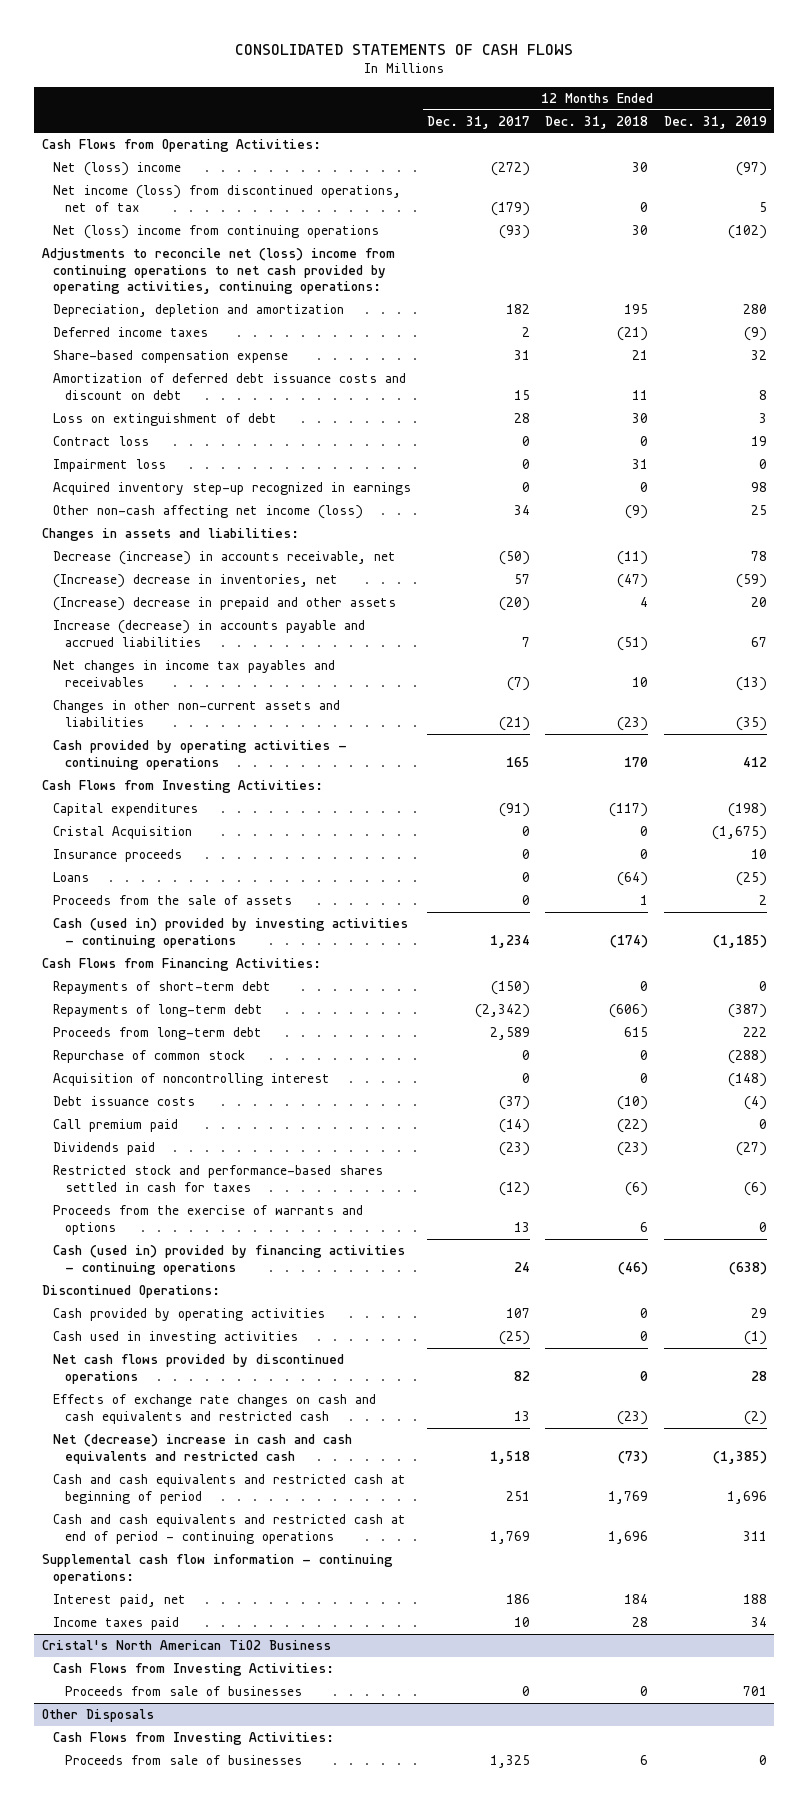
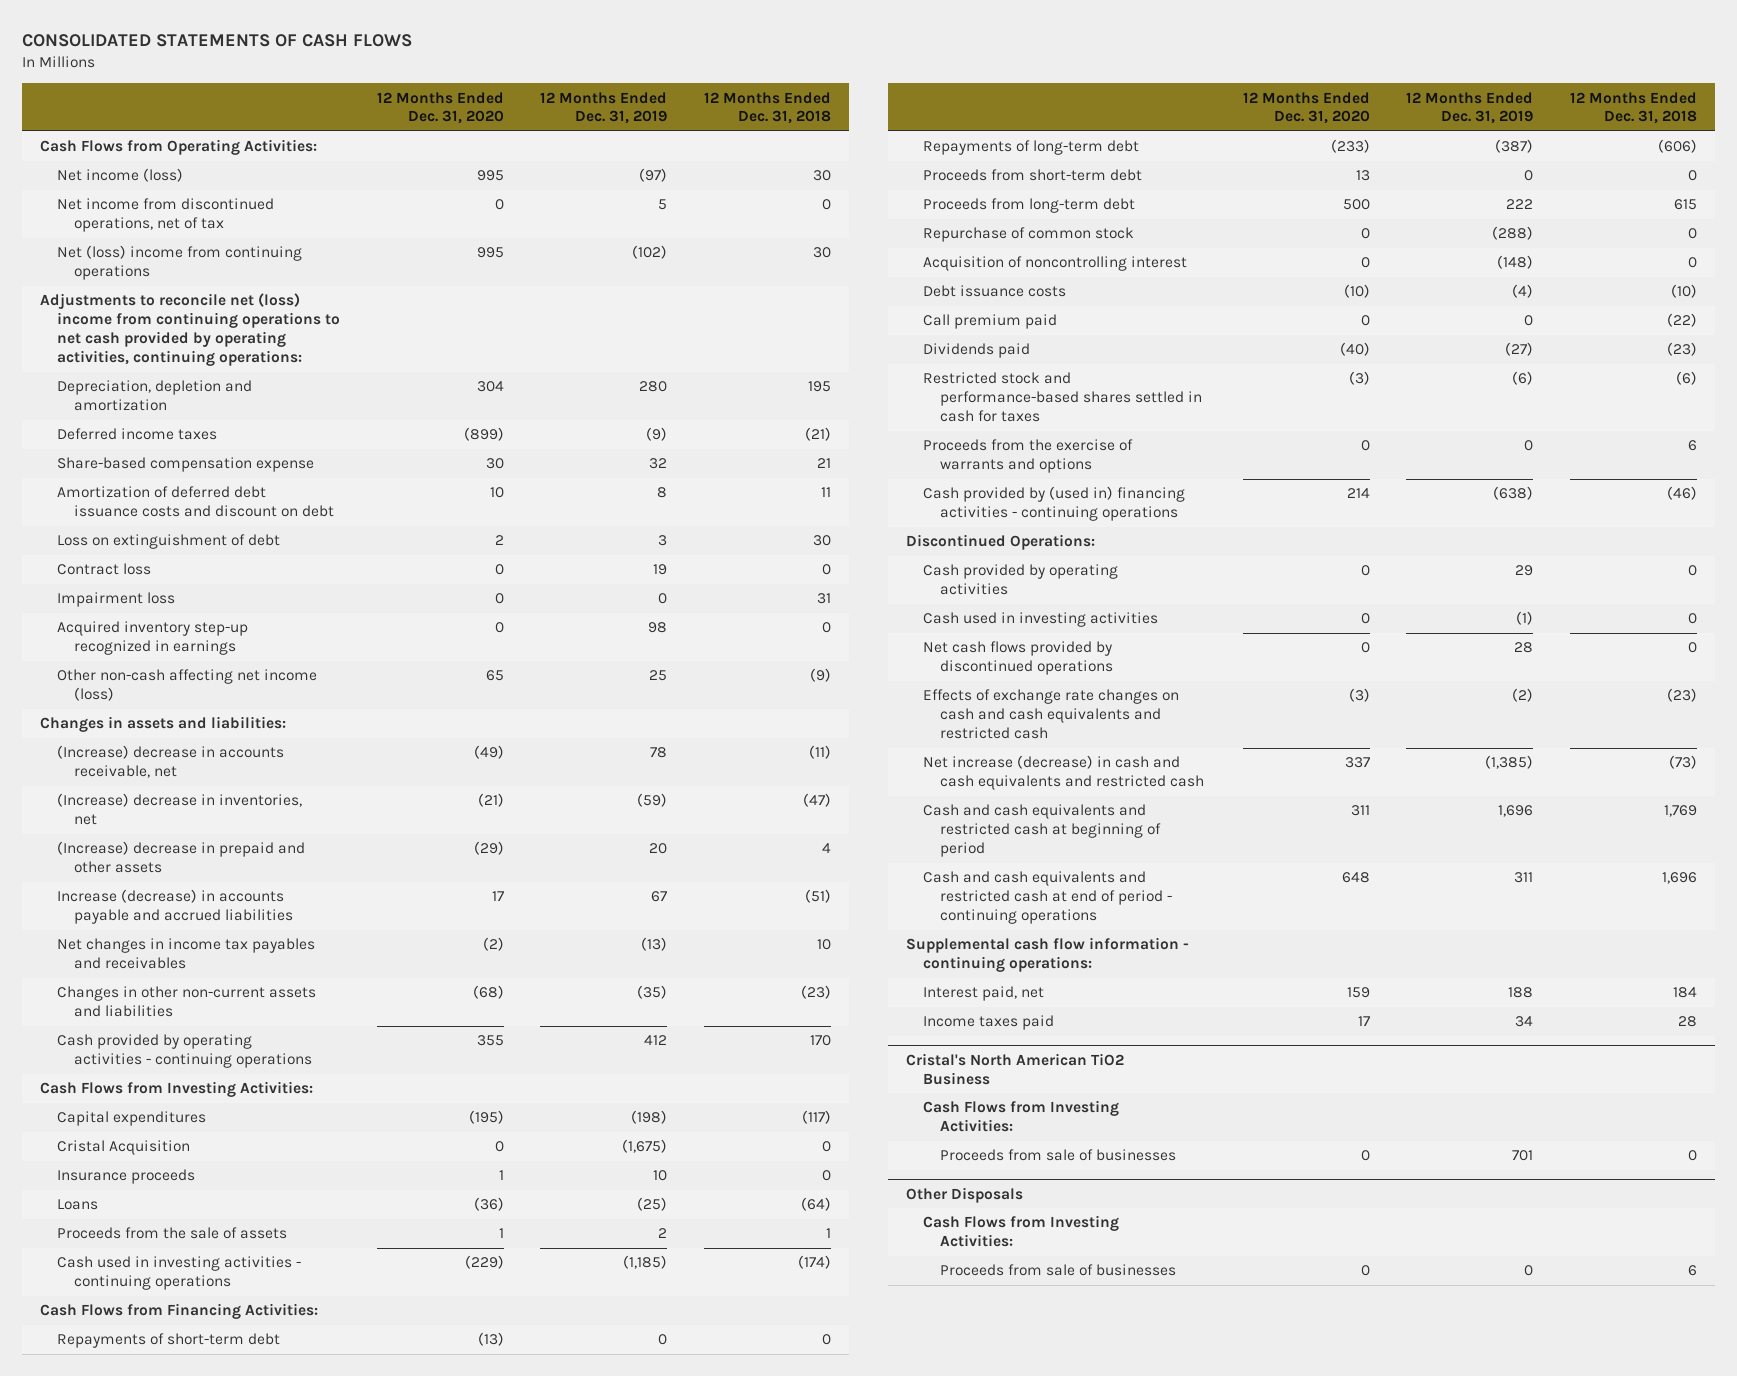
[426,115,530,129] Dec. 31, 2017 -> none
none -> [376,91,504,125] 12 Months Ended Dec. 31, 2020
[53,162,182,177] Net (loss) income -> [57,168,184,183] Net income (loss)
[53,185,402,212] Net income (loss) from discontinued operations, net of tax -> [57,198,275,233] Net income from discontinued operations, net of tax
[53,551,397,566] Decrease (increase) in accounts receivable, net -> [57,745,285,779] (Increase) decrease in accounts receivable, net
[53,918,409,948] Cash (used in) provided by investing activities - continuing operations -> [57,1256,302,1291] Cash used in investing activities - continuing operations
none -> [923,169,1143,182] Proceeds from short-term debt
[53,1245,406,1275] Cash (used in) provided by financing activities - continuing operations -> [923,486,1186,522] Cash provided by (used in) financing activities - continuing operations
[53,1434,353,1464] Net (decrease) increase in cash and cash equivalents and restricted cash -> [923,755,1204,791] Net increase (decrease) in cash and cash equivalents and restricted cash

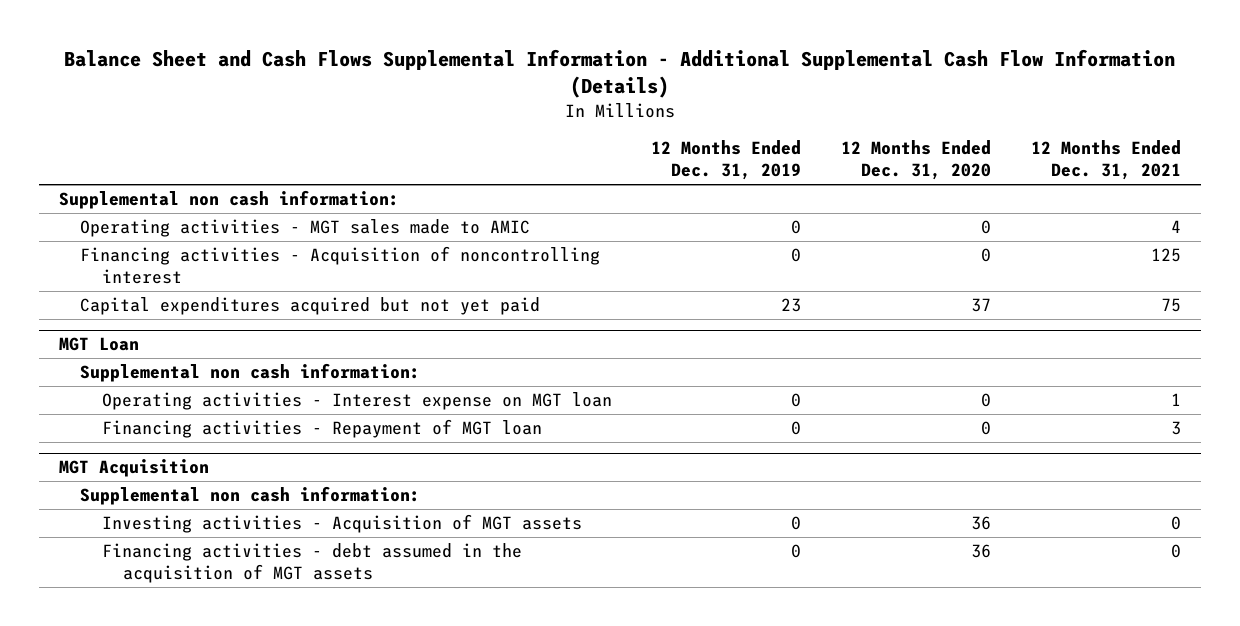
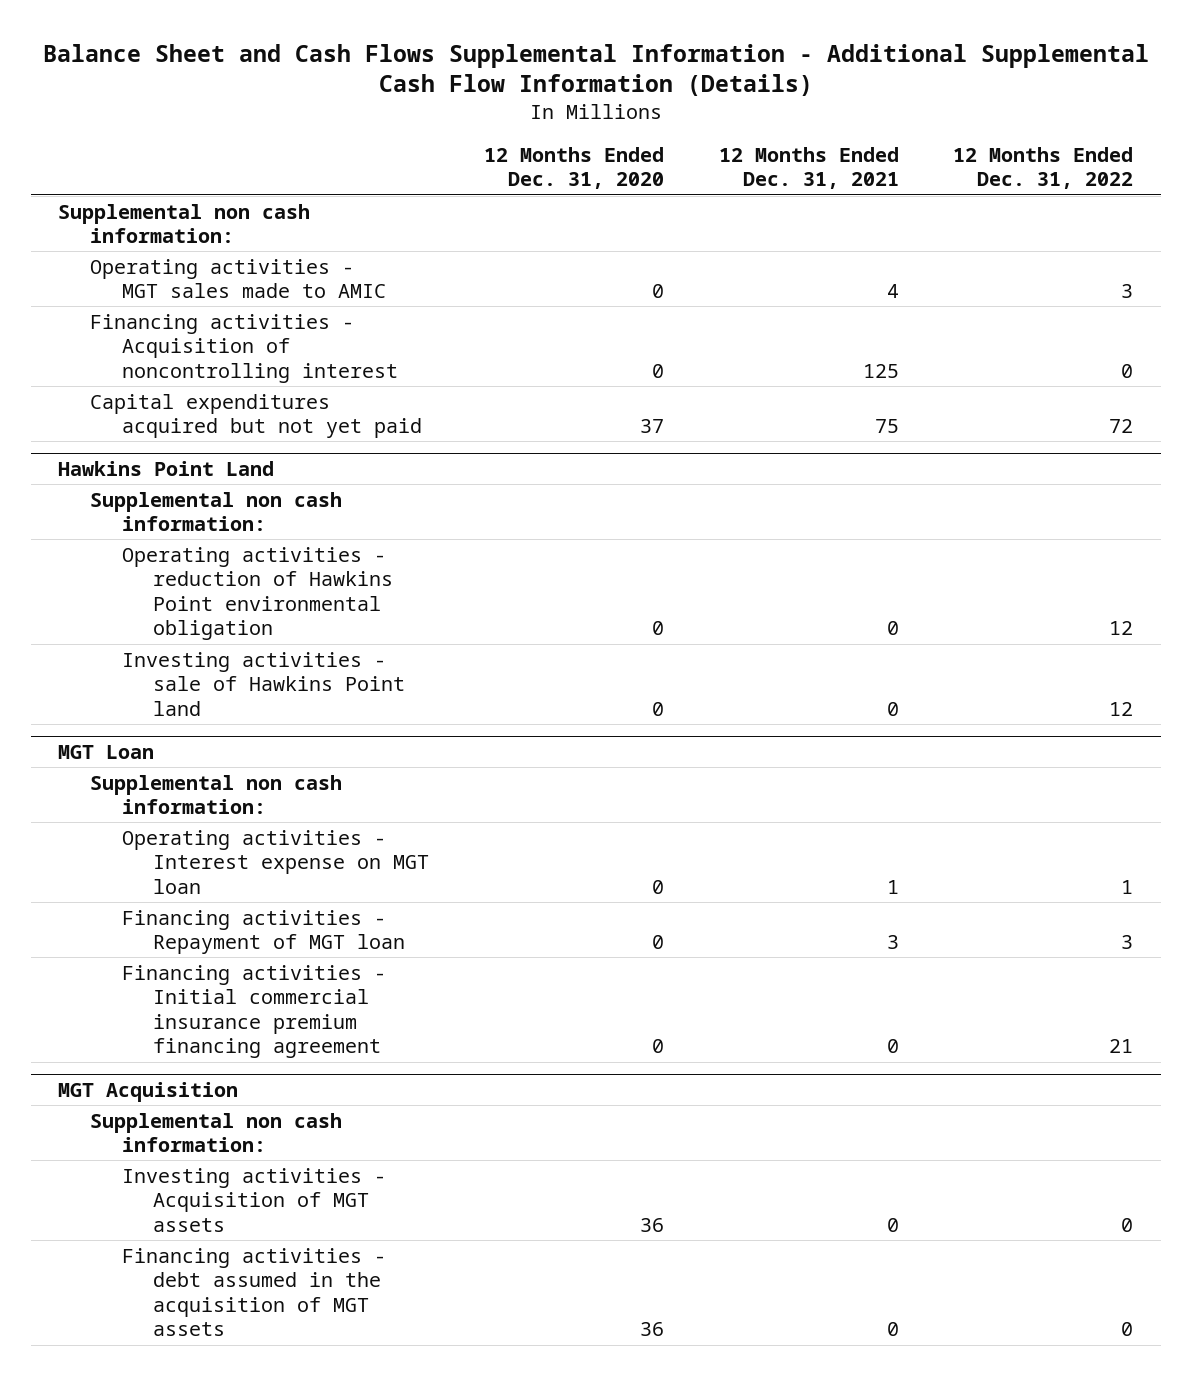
[651,140,802,181] 12 Months Ended Dec. 31, 2019 -> none
none -> [953,146,1134,190] 12 Months Ended Dec. 31, 2022
none -> [58,460,275,476] Hawkins Point Land
none -> [89,491,342,532] Supplemental non cash information:
none -> [121,546,394,641] Operating activities - reduction of Hawkins Point environmental obligation
none -> [121,651,406,716] Investing activities - sale of Hawkins Point land
none -> [121,964,386,1059] Financing activities - Initial commercial insurance premium financing agreement

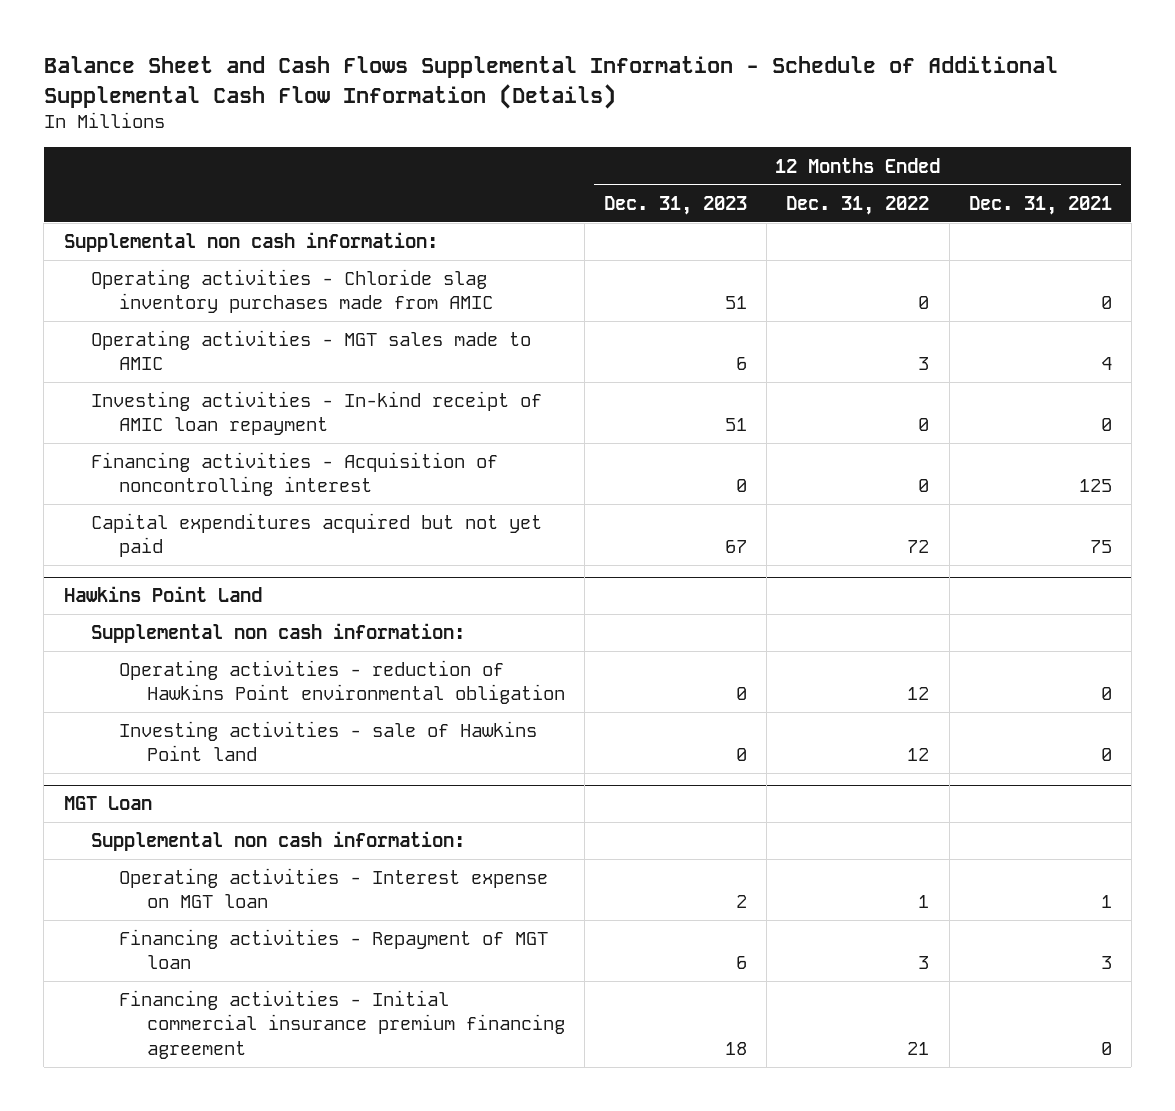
[42,43,1149,97] Balance Sheet and Cash Flows Supplemental Information - Additional Supplemental Cash Flow Information (Details) -> [43,56,1058,109] Balance Sheet and Cash Flows Supplemental Information - Schedule of Additional Supplemental Cash Flow Information (Details)
[483,146,664,190] 12 Months Ended Dec. 31, 2020 -> none
none -> [604,195,748,215] Dec. 31, 2023
none -> [91,269,494,314] Operating activities - Chloride slag inventory purchases made from AMIC
none -> [91,391,543,436] Investing activities - In-kind receipt of AMIC loan repayment
[58,1081,239,1102] MGT Acquisition -> none
[89,1112,342,1153] Supplemental non cash information: -> none
[121,1167,386,1232] Investing activities - Acquisition of MGT assets -> none
[121,1247,386,1337] Financing activities - debt assumed in the acquisition of MGT assets -> none

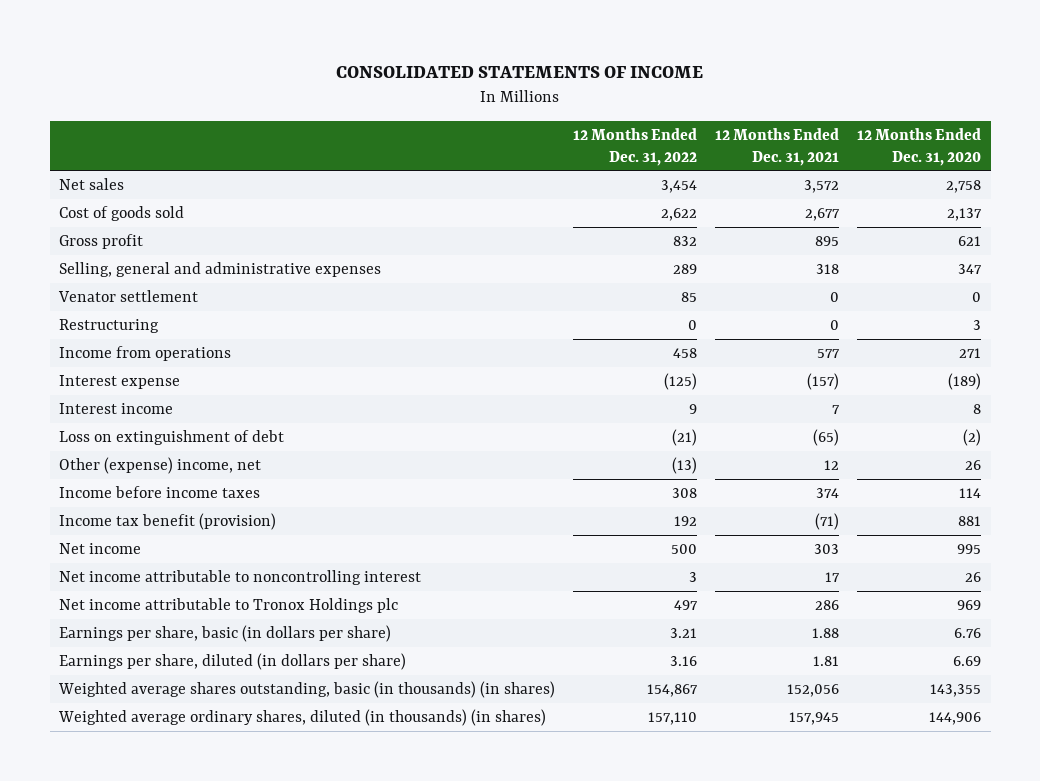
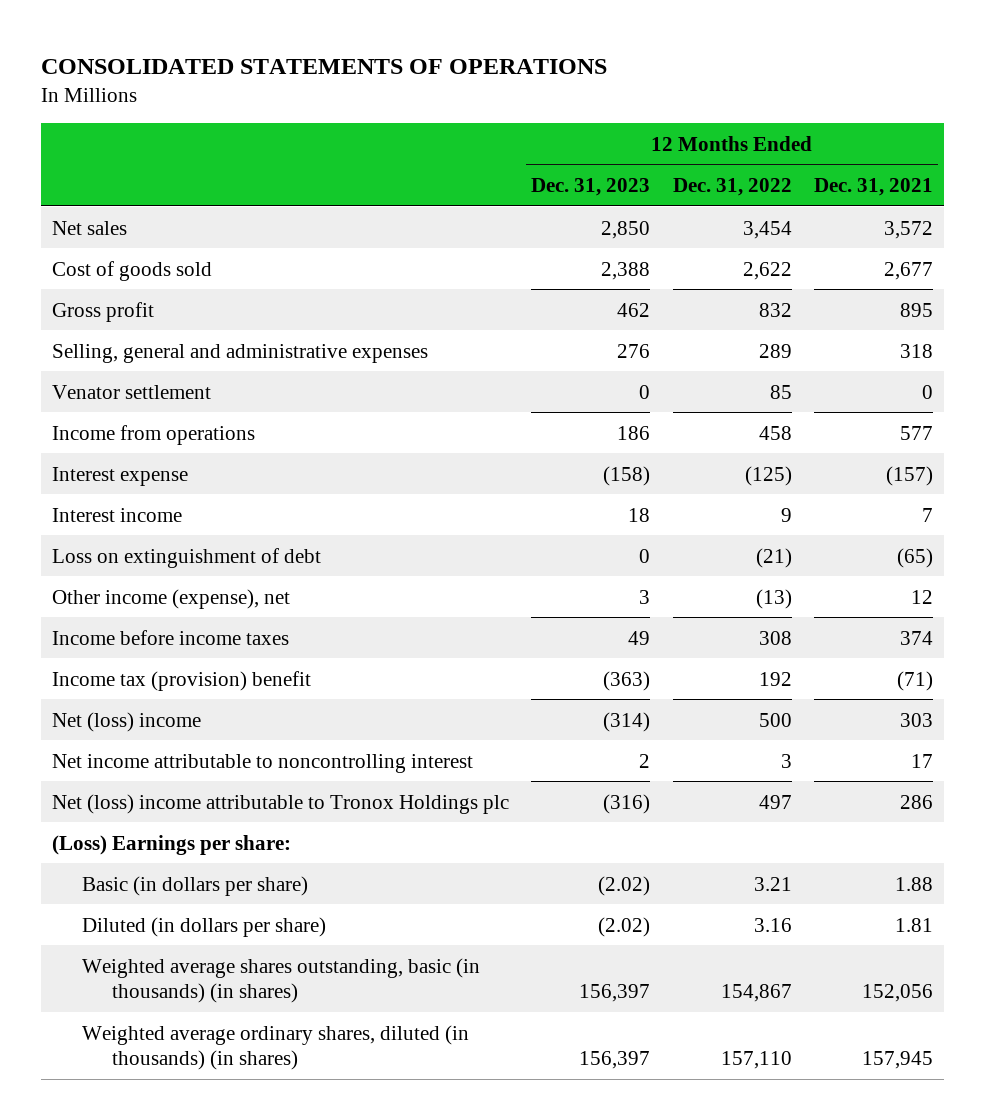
[336,65,704,78] CONSOLIDATED STATEMENTS OF INCOME -> [41,58,608,74] CONSOLIDATED STATEMENTS OF OPERATIONS
[857,127,982,166] 12 Months Ended Dec. 31, 2020 -> none
none -> [531,177,651,196] Dec. 31, 2023
[58,318,159,333] Restructuring -> none
[58,456,261,474] Other (expense) income, net -> [52,588,291,609] Other income (expense), net
[58,512,276,530] Income tax benefit (provision) -> [52,670,312,691] Income tax (provision) benefit
[58,542,141,554] Net income -> [52,711,202,732] Net (loss) income
[58,597,398,613] Net income attributable to Tronox Holdings plc -> [52,793,510,814] Net (loss) income attributable to Tronox Holdings plc
none -> [52,834,292,855] (Loss) Earnings per share:
[58,624,391,642] Earnings per share, basic (in dollars per share) -> [82,875,309,896] Basic (in dollars per share)
[58,652,406,670] Earnings per share, diluted (in dollars per share) -> [82,916,327,937] Diluted (in dollars per share)

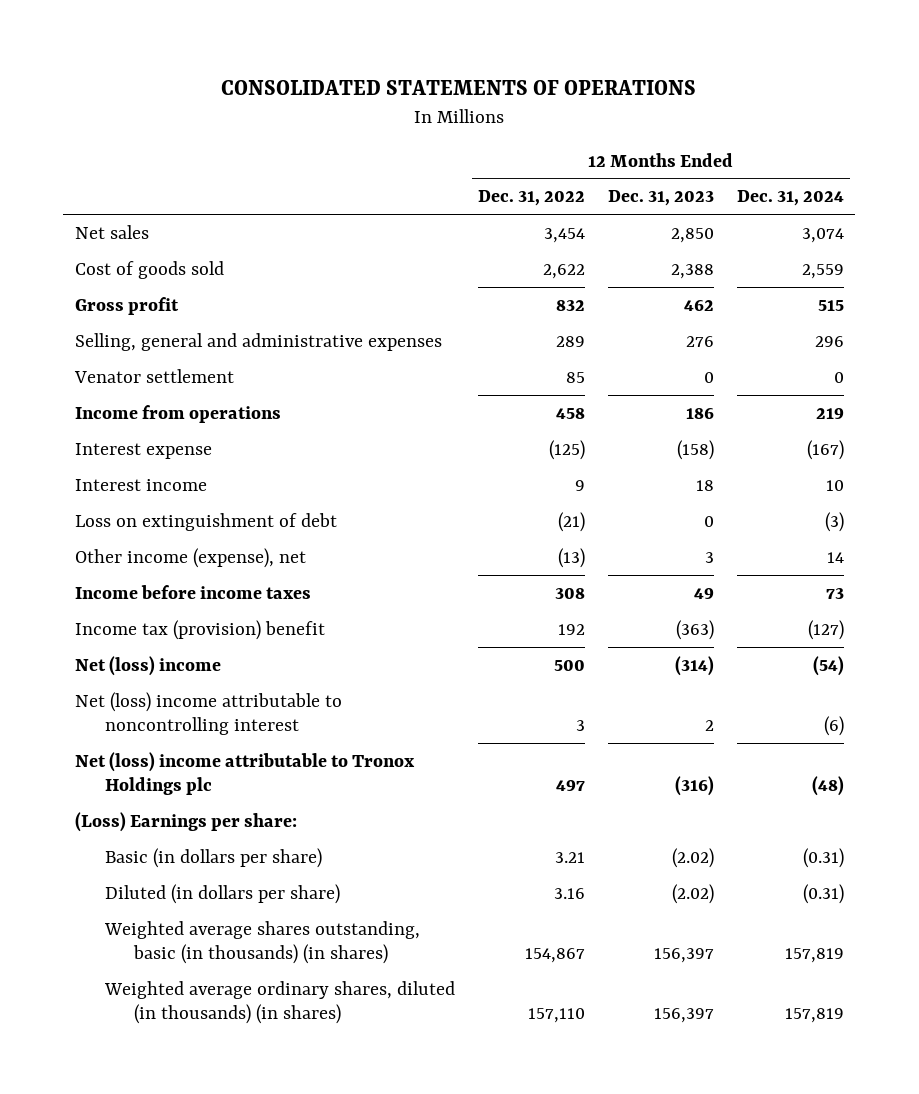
[813,177,933,196] Dec. 31, 2021 -> none
none -> [736,190,844,207] Dec. 31, 2024
[52,753,474,773] Net income attributable to noncontrolling interest -> [74,691,342,736] Net (loss) income attributable to noncontrolling interest

